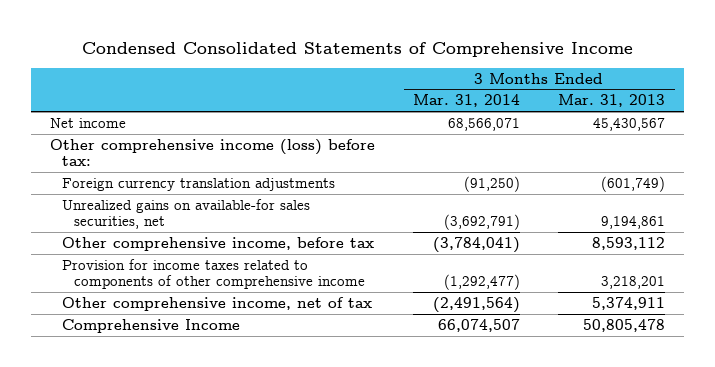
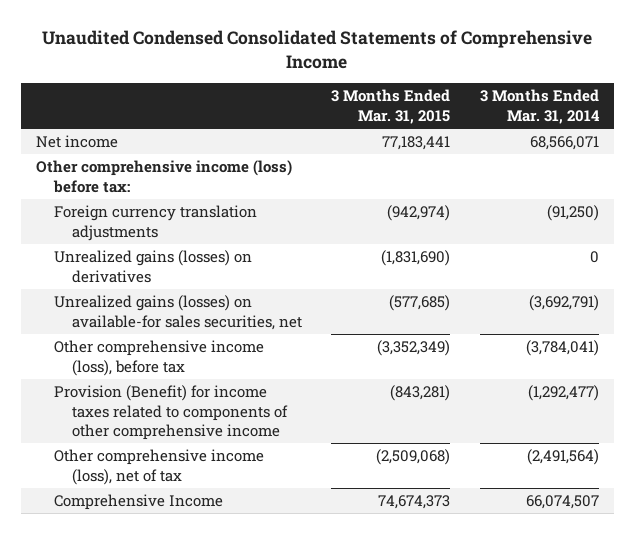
[81,41,633,57] Condensed Consolidated Statements of Comprehensive Income -> [42,30,593,70] Unaudited Condensed Consolidated Statements of Comprehensive Income
[558,94,666,108] Mar. 31, 2013 -> none
none -> [331,89,451,124] 3 Months Ended Mar. 31, 2015
none -> [53,250,252,283] Unrealized gains (losses) on derivatives
[62,198,311,230] Unrealized gains on available-for sales securities, net -> [53,295,302,330] Unrealized gains (losses) on available-for sales securities, net
[62,236,375,251] Other comprehensive income, before tax -> [53,340,264,376] Other comprehensive income (loss), before tax
[62,258,366,290] Provision for income taxes related to components of other comprehensive income -> [53,385,288,441] Provision (Benefit) for income taxes related to components of other comprehensive income
[62,296,373,311] Other comprehensive income, net of tax -> [53,449,264,485] Other comprehensive income (loss), net of tax

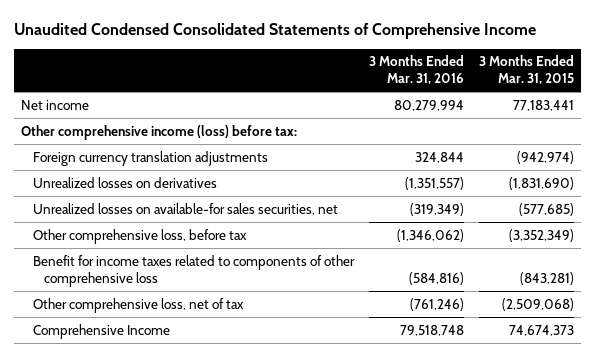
[479,89,600,124] 3 Months Ended Mar. 31, 2014 -> none
none -> [368,55,464,85] 3 Months Ended Mar. 31, 2016
[53,250,252,283] Unrealized gains (losses) on derivatives -> [32,176,217,188] Unrealized losses on derivatives
[53,295,302,330] Unrealized gains (losses) on available-for sales securities, net -> [32,202,338,215] Unrealized losses on available-for sales securities, net
[53,340,264,376] Other comprehensive income (loss), before tax -> [32,228,247,244] Other comprehensive loss, before tax
[53,385,288,441] Provision (Benefit) for income taxes related to components of other comprehensive income -> [32,254,355,287] Benefit for income taxes related to components of other comprehensive loss
[53,449,264,485] Other comprehensive income (loss), net of tax -> [32,297,244,313] Other comprehensive loss, net of tax

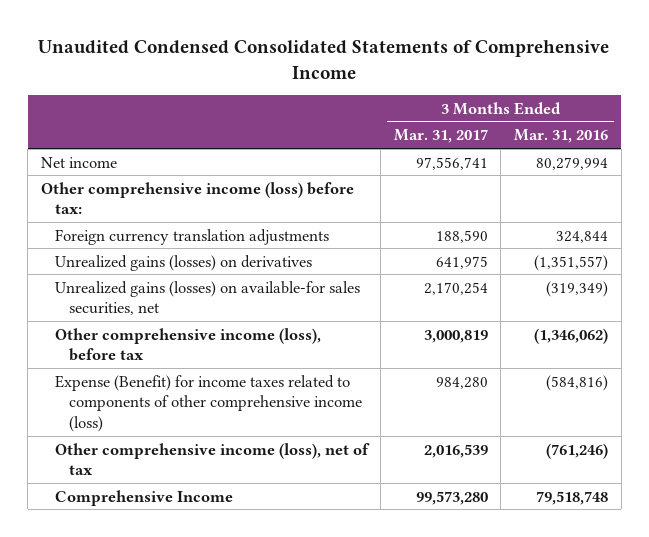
[478,55,574,85] 3 Months Ended Mar. 31, 2015 -> none
none -> [393,129,488,144] Mar. 31, 2017
[32,176,217,188] Unrealized losses on derivatives -> [54,254,312,271] Unrealized gains (losses) on derivatives
[32,202,338,215] Unrealized losses on available-for sales securities, net -> [54,280,360,316] Unrealized gains (losses) on available-for sales securities, net
[32,228,247,244] Other comprehensive loss, before tax -> [54,327,321,362] Other comprehensive income (loss), before tax
[32,254,355,287] Benefit for income taxes related to components of other comprehensive loss -> [54,374,362,433] Expense (Benefit) for income taxes related to components of other comprehensive income (loss)
[32,297,244,313] Other comprehensive loss, net of tax -> [54,442,370,476] Other comprehensive income (loss), net of tax

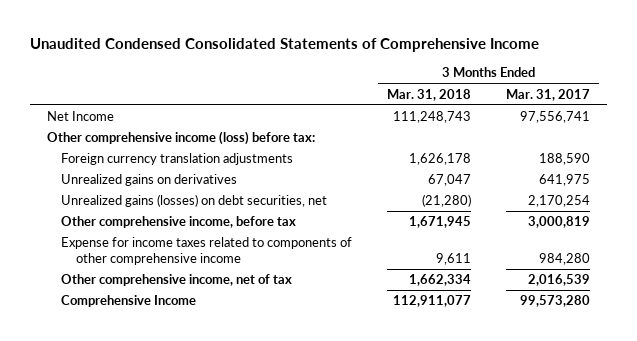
[513,129,608,144] Mar. 31, 2016 -> none
none -> [387,88,472,101] Mar. 31, 2018
[40,156,117,168] Net income -> [47,111,115,122] Net Income
[54,254,312,271] Unrealized gains (losses) on derivatives -> [61,174,238,187] Unrealized gains on derivatives
[54,280,360,316] Unrealized gains (losses) on available-for sales securities, net -> [61,194,328,208] Unrealized gains (losses) on debt securities, net
[54,327,321,362] Other comprehensive income (loss), before tax -> [61,216,297,229] Other comprehensive income, before tax
[54,374,362,433] Expense (Benefit) for income taxes related to components of other comprehensive income (loss) -> [61,237,353,266] Expense for income taxes related to components of other comprehensive income
[54,442,370,476] Other comprehensive income (loss), net of tax -> [61,274,293,287] Other comprehensive income, net of tax

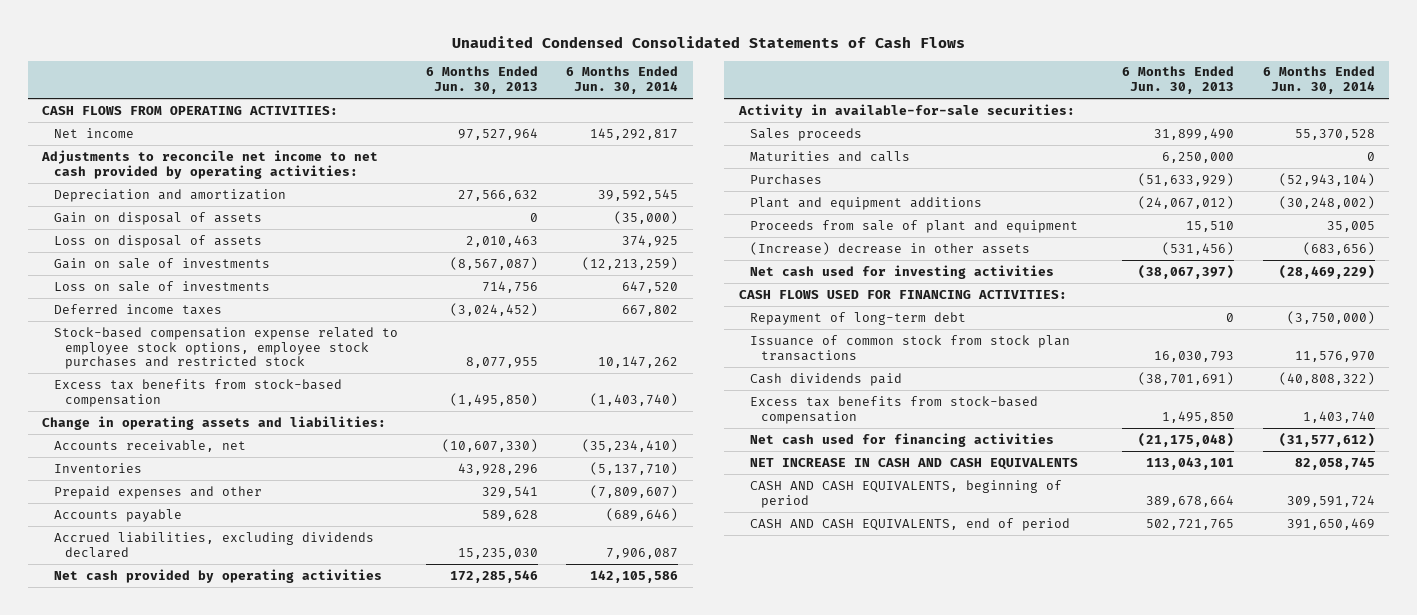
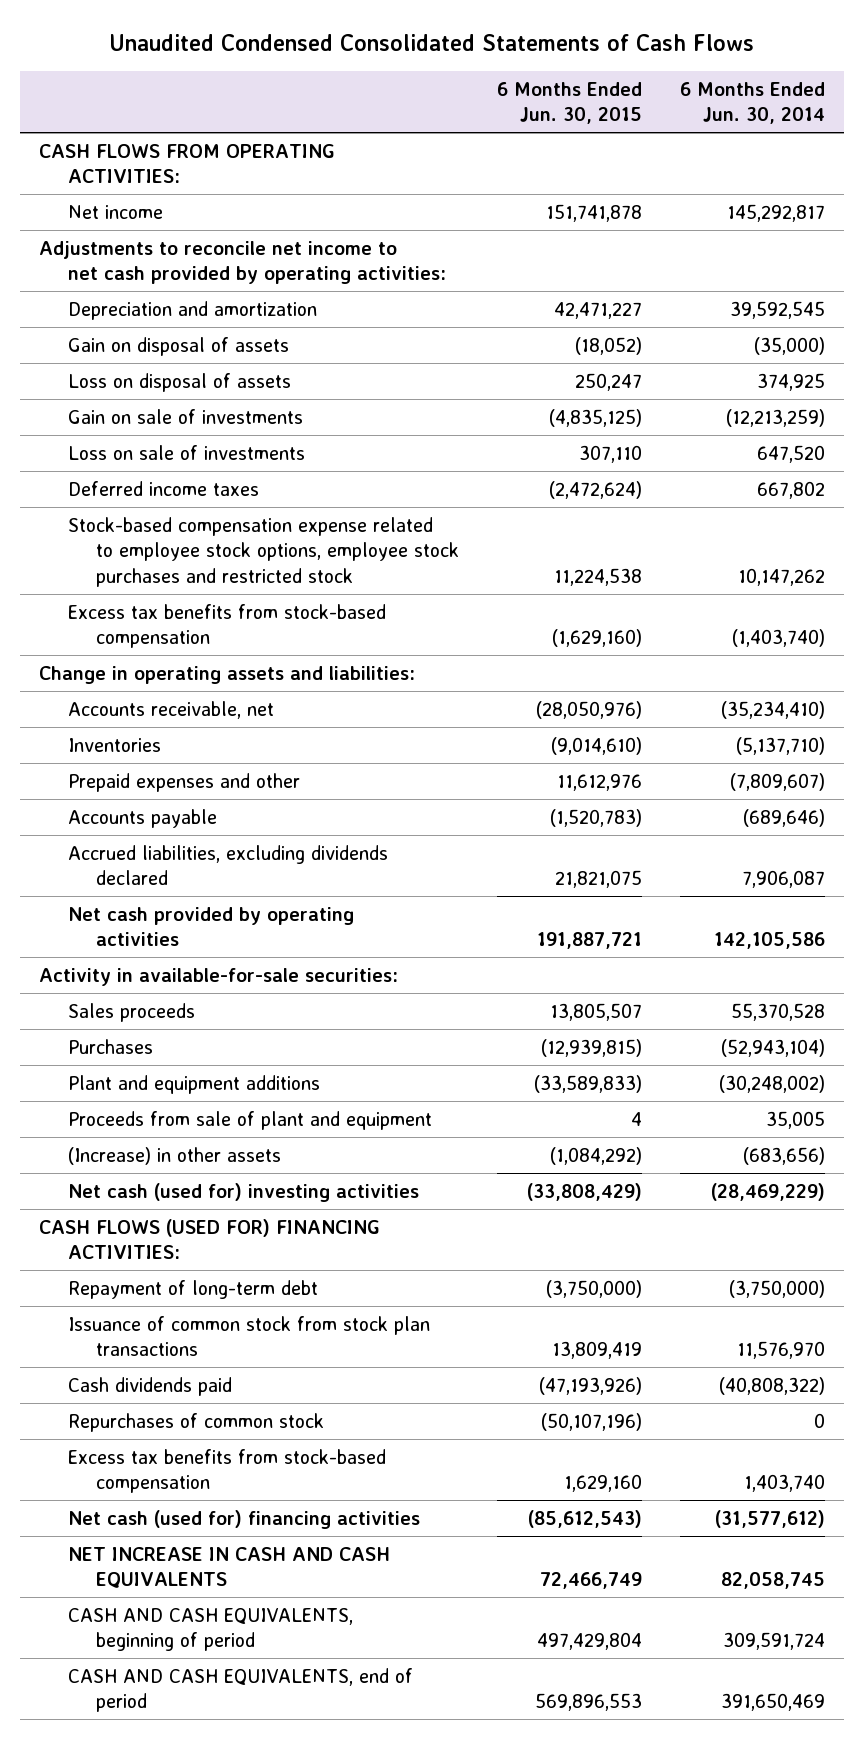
[426,66,539,95] 6 Months Ended Jun. 30, 2013 -> none
none -> [496,81,642,125] 6 Months Ended Jun. 30, 2015
[749,150,910,162] Maturities and calls -> none
[749,241,1030,255] (Increase) decrease in other assets -> [67,1146,281,1165] (Increase) in other assets
[749,264,1054,279] Net cash used for investing activities -> [67,1182,419,1202] Net cash (used for) investing activities
[738,289,1067,299] CASH FLOWS USED FOR FINANCING ACTIVITIES: -> [39,1218,381,1260] CASH FLOWS (USED FOR) FINANCING ACTIVITIES:
none -> [67,1412,324,1432] Repurchases of common stock
[749,432,1054,447] Net cash used for financing activities -> [67,1509,420,1529] Net cash (used for) financing activities

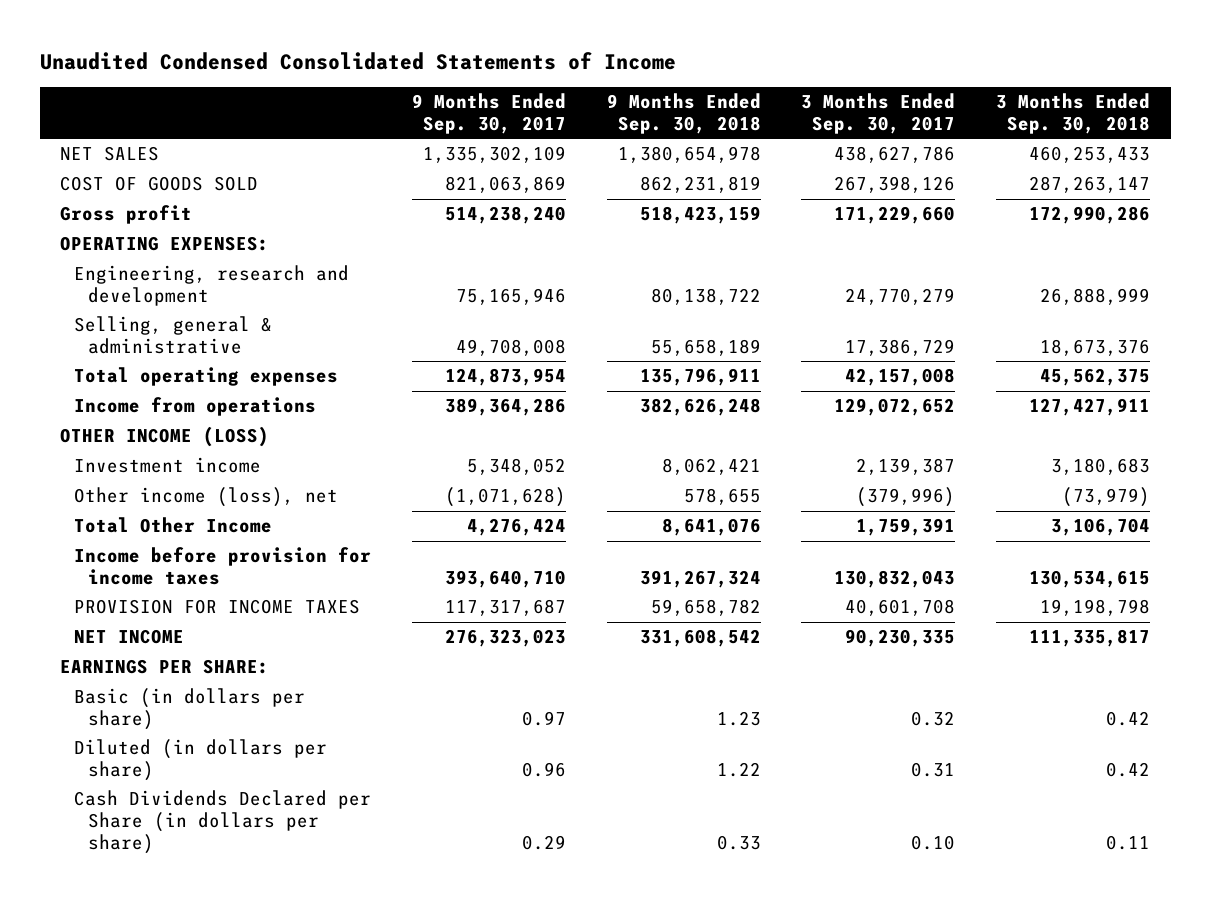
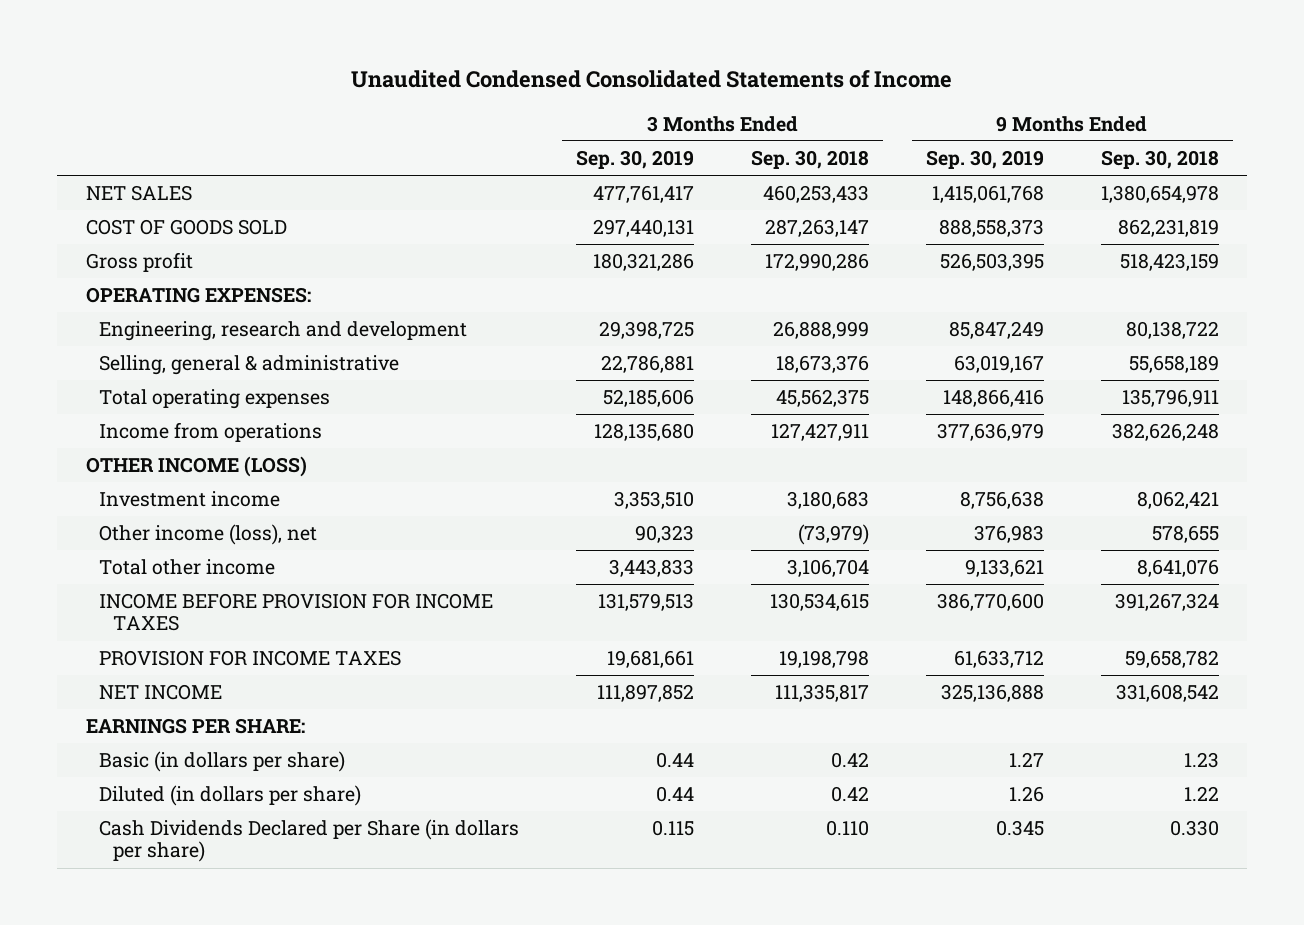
[411,93,566,134] 9 Months Ended Sep. 30, 2017 -> none
[801,93,956,134] 3 Months Ended Sep. 30, 2017 -> none
none -> [576,149,695,169] Sep. 30, 2019
none -> [925,149,1044,169] Sep. 30, 2019
[74,517,273,534] Total Other Income -> [99,559,276,576] Total other income
[74,547,372,585] Income before provision for income taxes -> [99,593,494,632] INCOME BEFORE PROVISION FOR INCOME TAXES
[716,834,761,850] 0.33 -> [1169,820,1219,837] 0.330
[1106,834,1151,850] 0.11 -> [826,820,870,837] 0.110

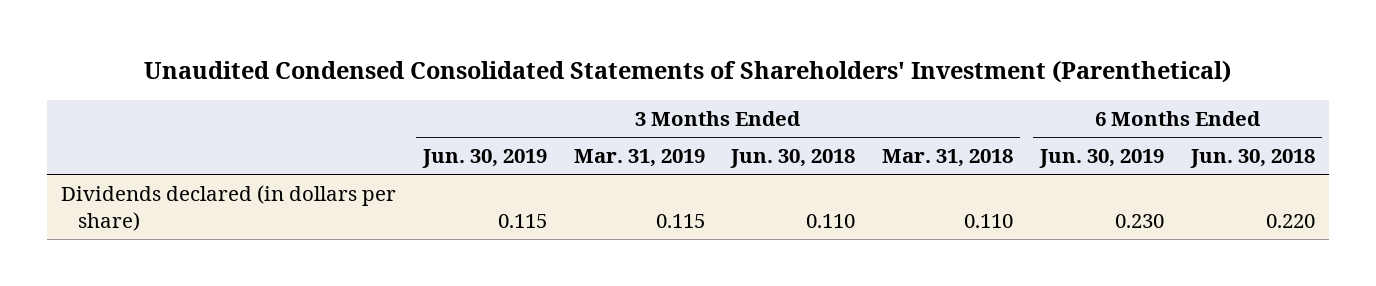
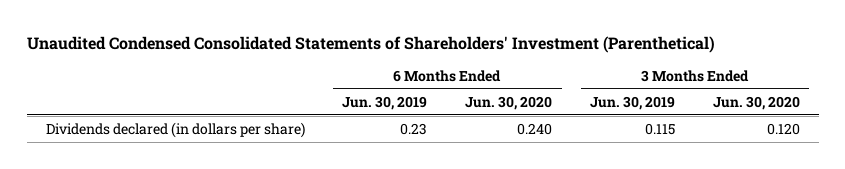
[573,149,705,168] Mar. 31, 2019 -> none
[730,149,856,169] Jun. 30, 2018 -> none
[882,149,1014,168] Mar. 31, 2018 -> none
[1190,149,1316,169] Jun. 30, 2018 -> none
none -> [465,95,553,110] Jun. 30, 2020
none -> [712,95,800,110] Jun. 30, 2020
[1115,213,1165,228] 0.230 -> [400,123,428,136] 0.23

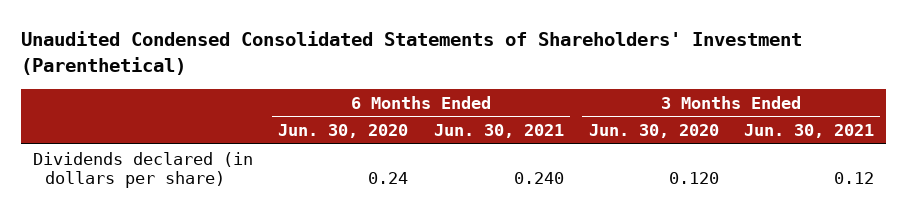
[342,95,428,110] Jun. 30, 2019 -> none
[590,95,676,110] Jun. 30, 2019 -> none
none -> [433,124,564,139] Jun. 30, 2021
none -> [743,124,874,139] Jun. 30, 2021
[517,123,553,136] 0.240 -> [368,172,409,185] 0.24

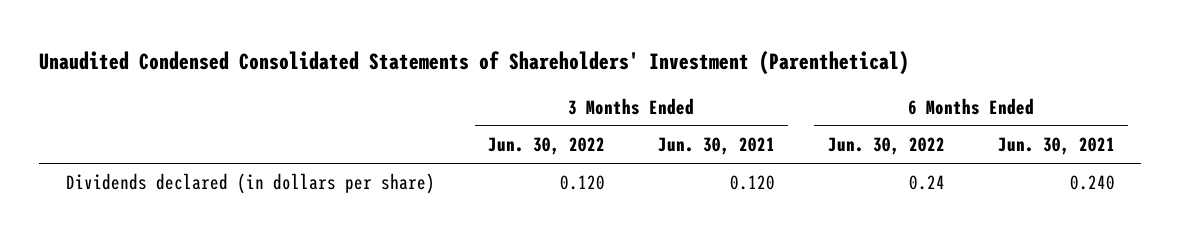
[278,124,409,139] Jun. 30, 2020 -> none
[588,124,719,139] Jun. 30, 2020 -> none
none -> [487,137,605,156] Jun. 30, 2022
none -> [827,137,945,156] Jun. 30, 2022
[833,172,874,185] 0.12 -> [729,175,775,191] 0.120

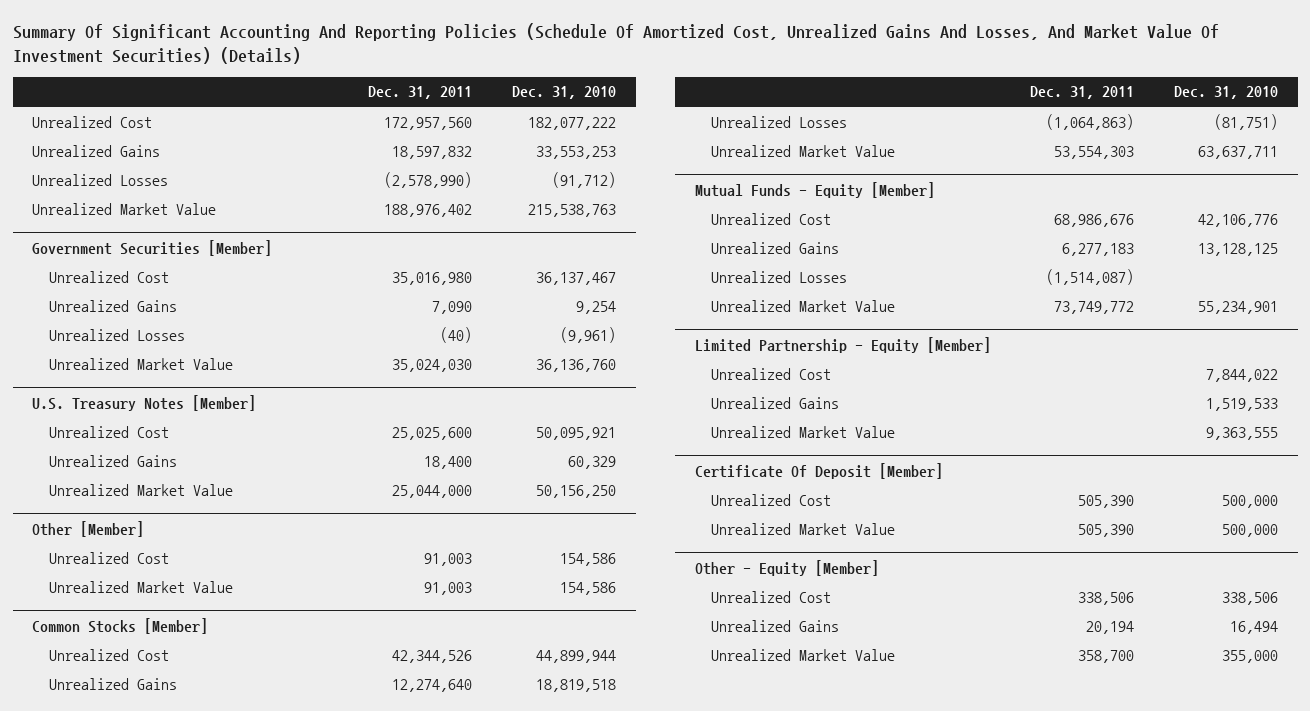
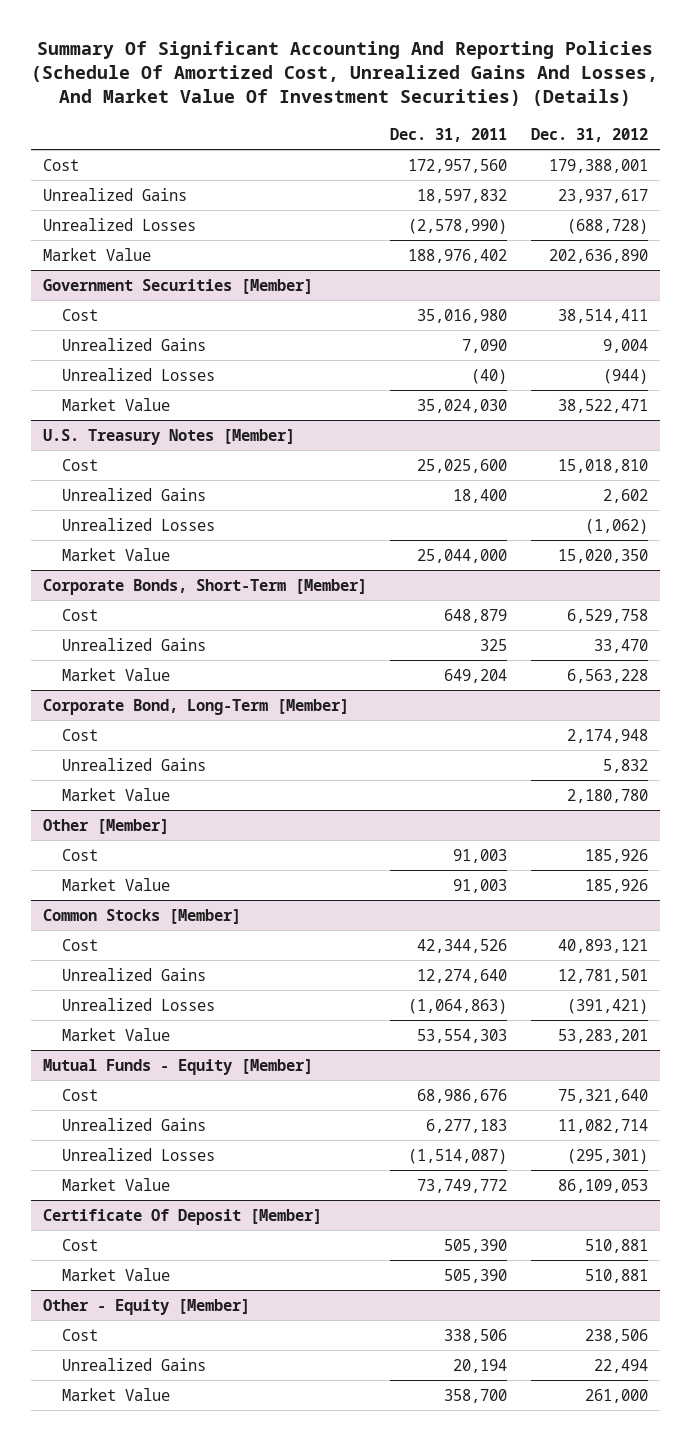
[511,86,616,100] Dec. 31, 2010 -> none
none -> [530,127,648,142] Dec. 31, 2012
[32,115,153,128] Unrealized Cost -> [42,158,79,171] Cost
[32,202,217,215] Unrealized Market Value -> [42,247,151,261] Market Value
[48,270,169,283] Unrealized Cost -> [61,308,98,321] Cost
[48,357,233,370] Unrealized Market Value -> [61,397,170,411] Market Value
[48,425,169,438] Unrealized Cost -> [61,458,98,471] Cost
none -> [61,517,215,531] Unrealized Losses
[48,483,233,496] Unrealized Market Value -> [61,547,170,561] Market Value
none -> [42,578,367,595] Corporate Bonds, Short-Term [Member]
none -> [61,608,98,621] Cost
none -> [61,637,206,651] Unrealized Gains
none -> [61,667,170,681] Market Value
none -> [42,698,349,715] Corporate Bond, Long-Term [Member]
none -> [61,728,98,741] Cost
none -> [61,757,206,771] Unrealized Gains
none -> [61,787,170,801] Market Value
[48,551,169,564] Unrealized Cost -> [61,848,98,861] Cost
[48,580,233,593] Unrealized Market Value -> [61,877,170,891] Market Value
[48,648,169,661] Unrealized Cost -> [61,938,98,951] Cost
[710,144,895,157] Unrealized Market Value -> [61,1027,170,1041] Market Value
[710,212,831,225] Unrealized Cost -> [61,1088,98,1101] Cost
[694,336,991,353] Limited Partnership - Equity [Member] -> none
[710,367,831,380] Unrealized Cost -> none
[710,396,839,409] Unrealized Gains -> none
[710,425,895,438] Unrealized Market Value -> none
[710,299,895,312] Unrealized Market Value -> [61,1177,170,1191] Market Value
[710,493,831,506] Unrealized Cost -> [61,1238,98,1251] Cost
[710,522,895,535] Unrealized Market Value -> [61,1267,170,1281] Market Value
[710,590,831,603] Unrealized Cost -> [61,1328,98,1341] Cost
[710,648,895,661] Unrealized Market Value -> [61,1387,170,1401] Market Value

